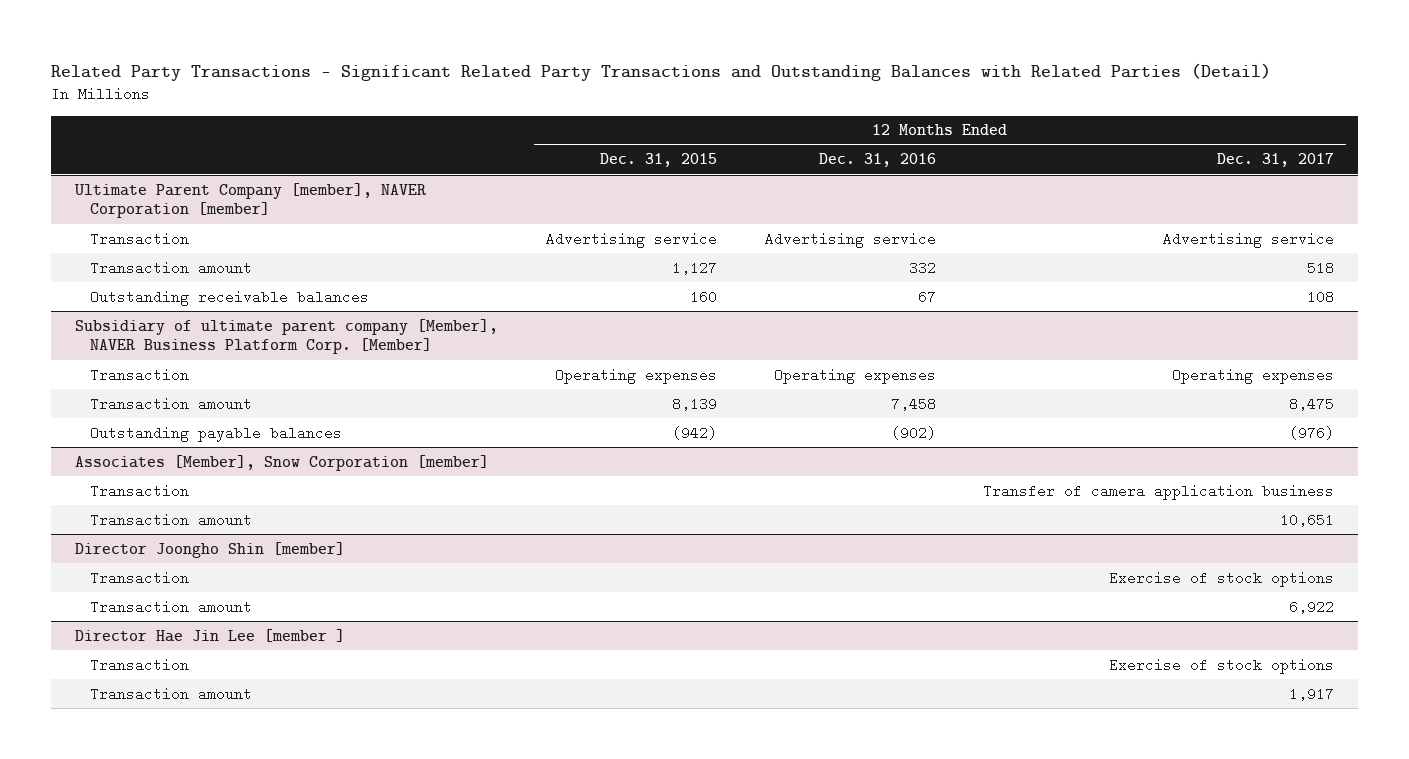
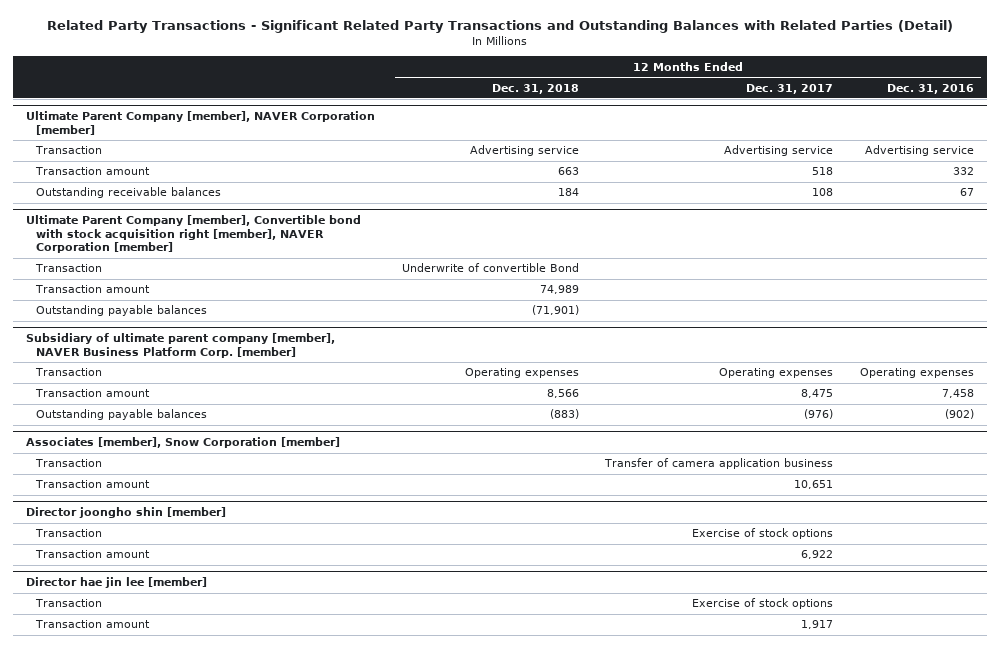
[599,153,717,168] Dec. 31, 2015 -> none
none -> [491,83,579,94] Dec. 31, 2018
none -> [25,215,361,254] Ultimate Parent Company [member], Convertible bond with stock acquisition right [member], NAVER Corporation [member]
none -> [34,264,102,273] Transaction
none -> [34,285,150,294] Transaction amount
none -> [35,305,207,317] Outstanding payable balances
[75,318,499,355] Subsidiary of ultimate parent company [Member], NAVER Business Platform Corp. [Member] -> [25,333,335,358] Subsidiary of ultimate parent company [member], NAVER Business Platform Corp. [member]
[75,454,490,471] Associates [Member], Snow Corporation [member] -> [25,437,340,449] Associates [member], Snow Corporation [member]
[75,541,346,558] Director Joongho Shin [member] -> [25,507,226,519] Director joongho shin [member]
[75,628,346,642] Director Hae Jin Lee [member ] -> [25,577,207,589] Director hae jin lee [member]

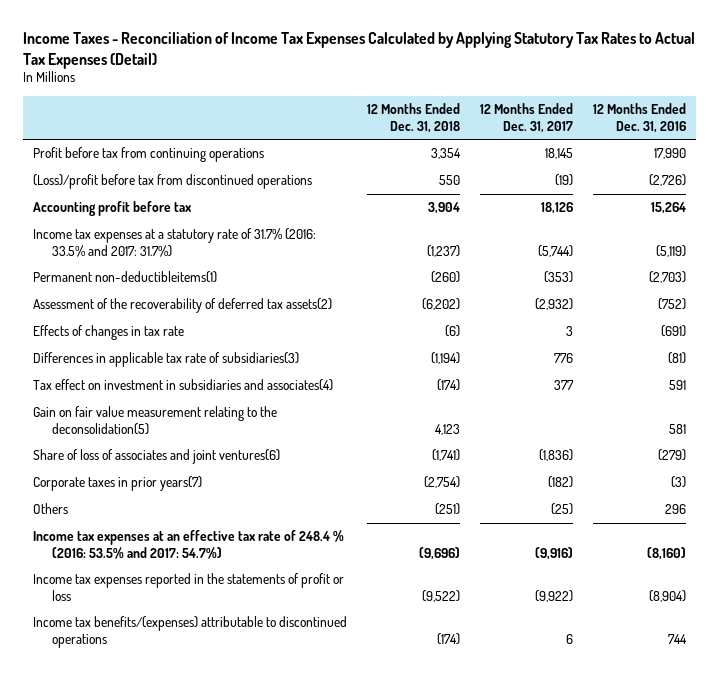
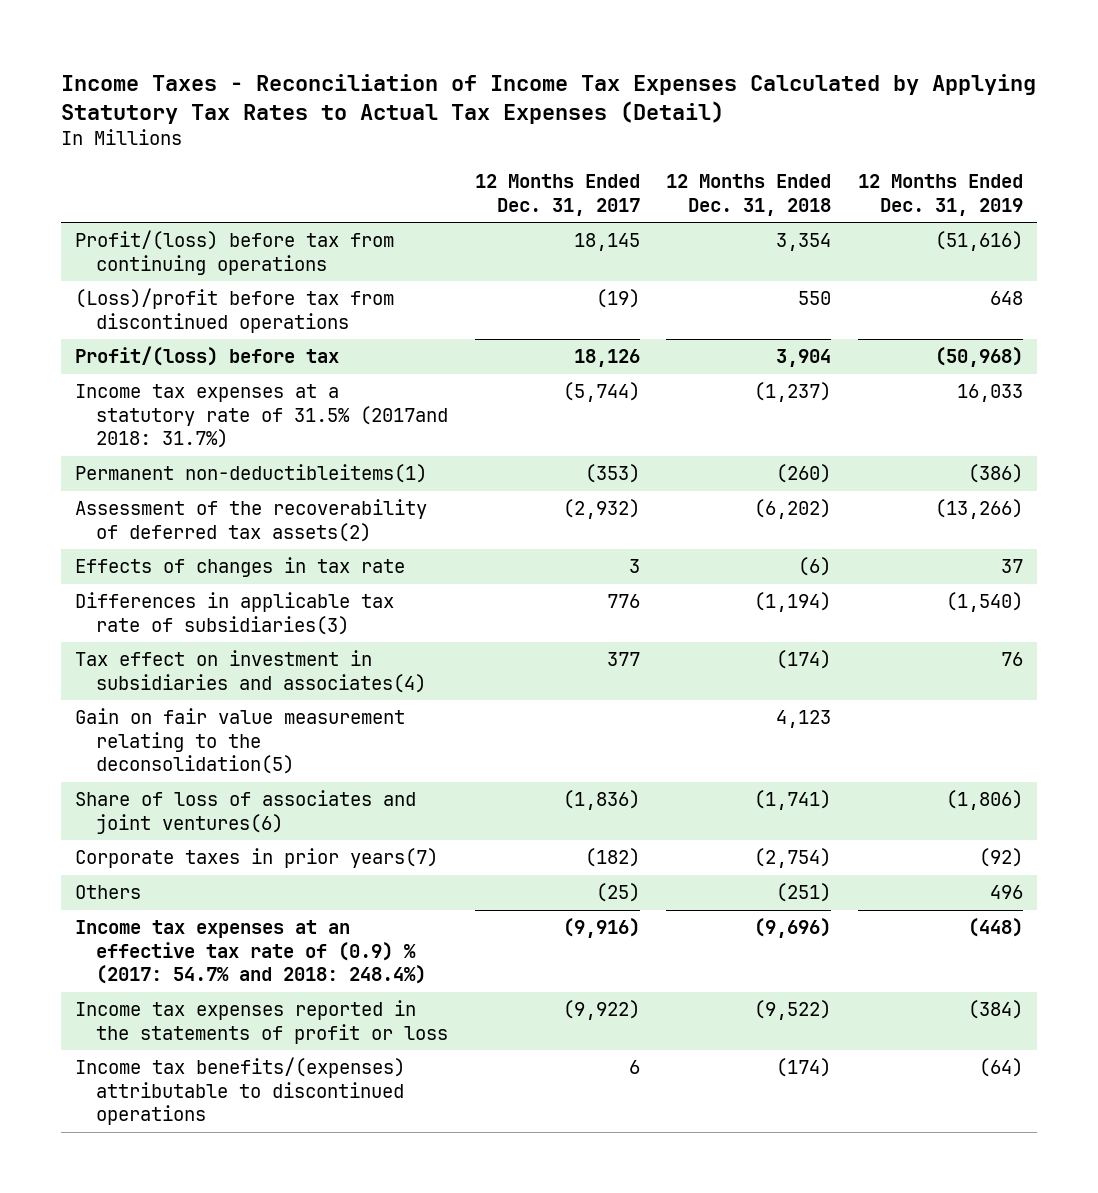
[593,102,687,133] 12 Months Ended Dec. 31, 2016 -> none
none -> [858,174,1024,216] 12 Months Ended Dec. 31, 2019
[33,147,265,163] Profit before tax from continuing operations -> [74,230,394,275] Profit/(loss) before tax from continuing operations
[33,201,193,217] Accounting profit before tax -> [74,346,339,367] Profit/(loss) before tax
[33,228,317,257] Income tax expenses at a statutory rate of 31.7% (2016: 33.5% and 2017: 31.7%) -> [74,384,448,448] Income tax expenses at a statutory rate of 31.5% (2017and 2018: 31.7%)
[33,530,345,559] Income tax expenses at an effective tax rate of 248.4 % (2016: 53.5% and 2017: 54.7%) -> [74,920,426,984] Income tax expenses at an effective tax rate of (0.9) % (2017: 54.7% and 2018: 248.4%)

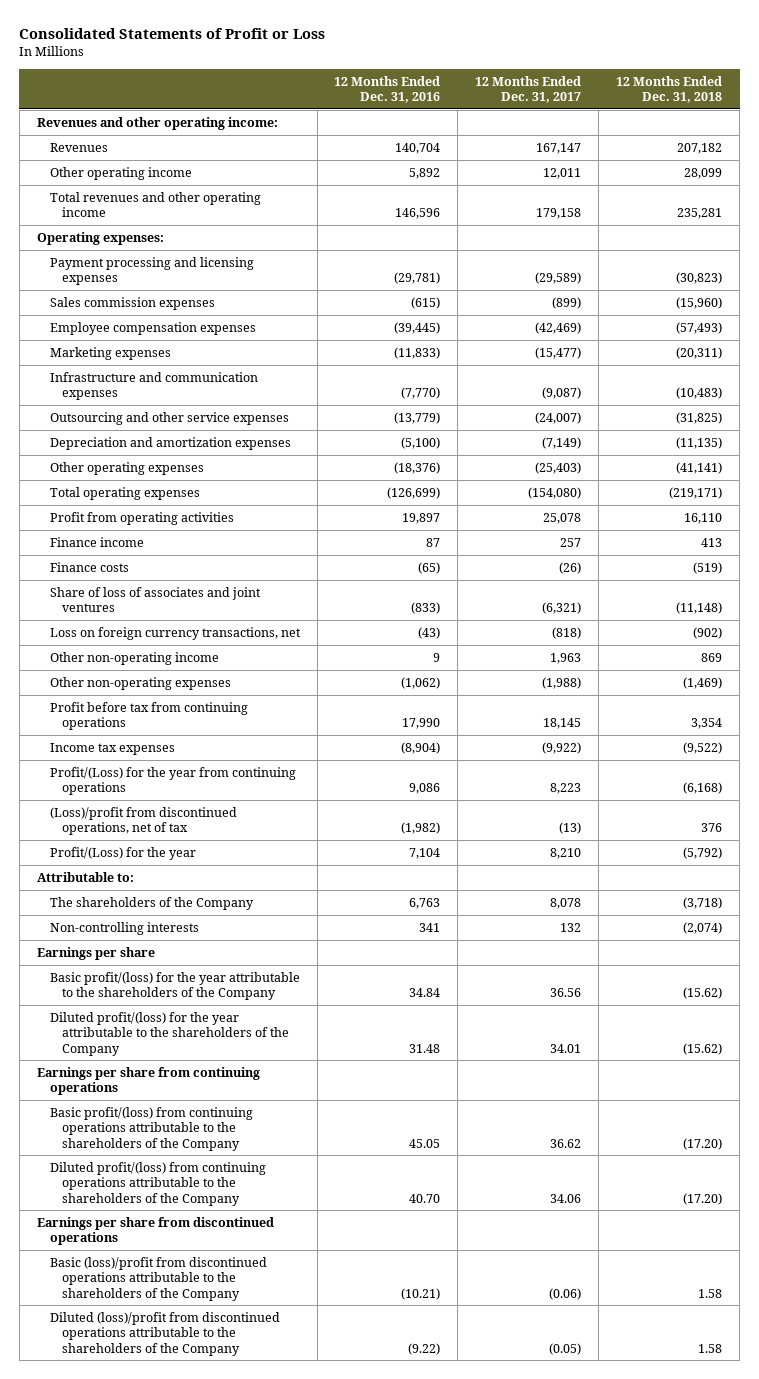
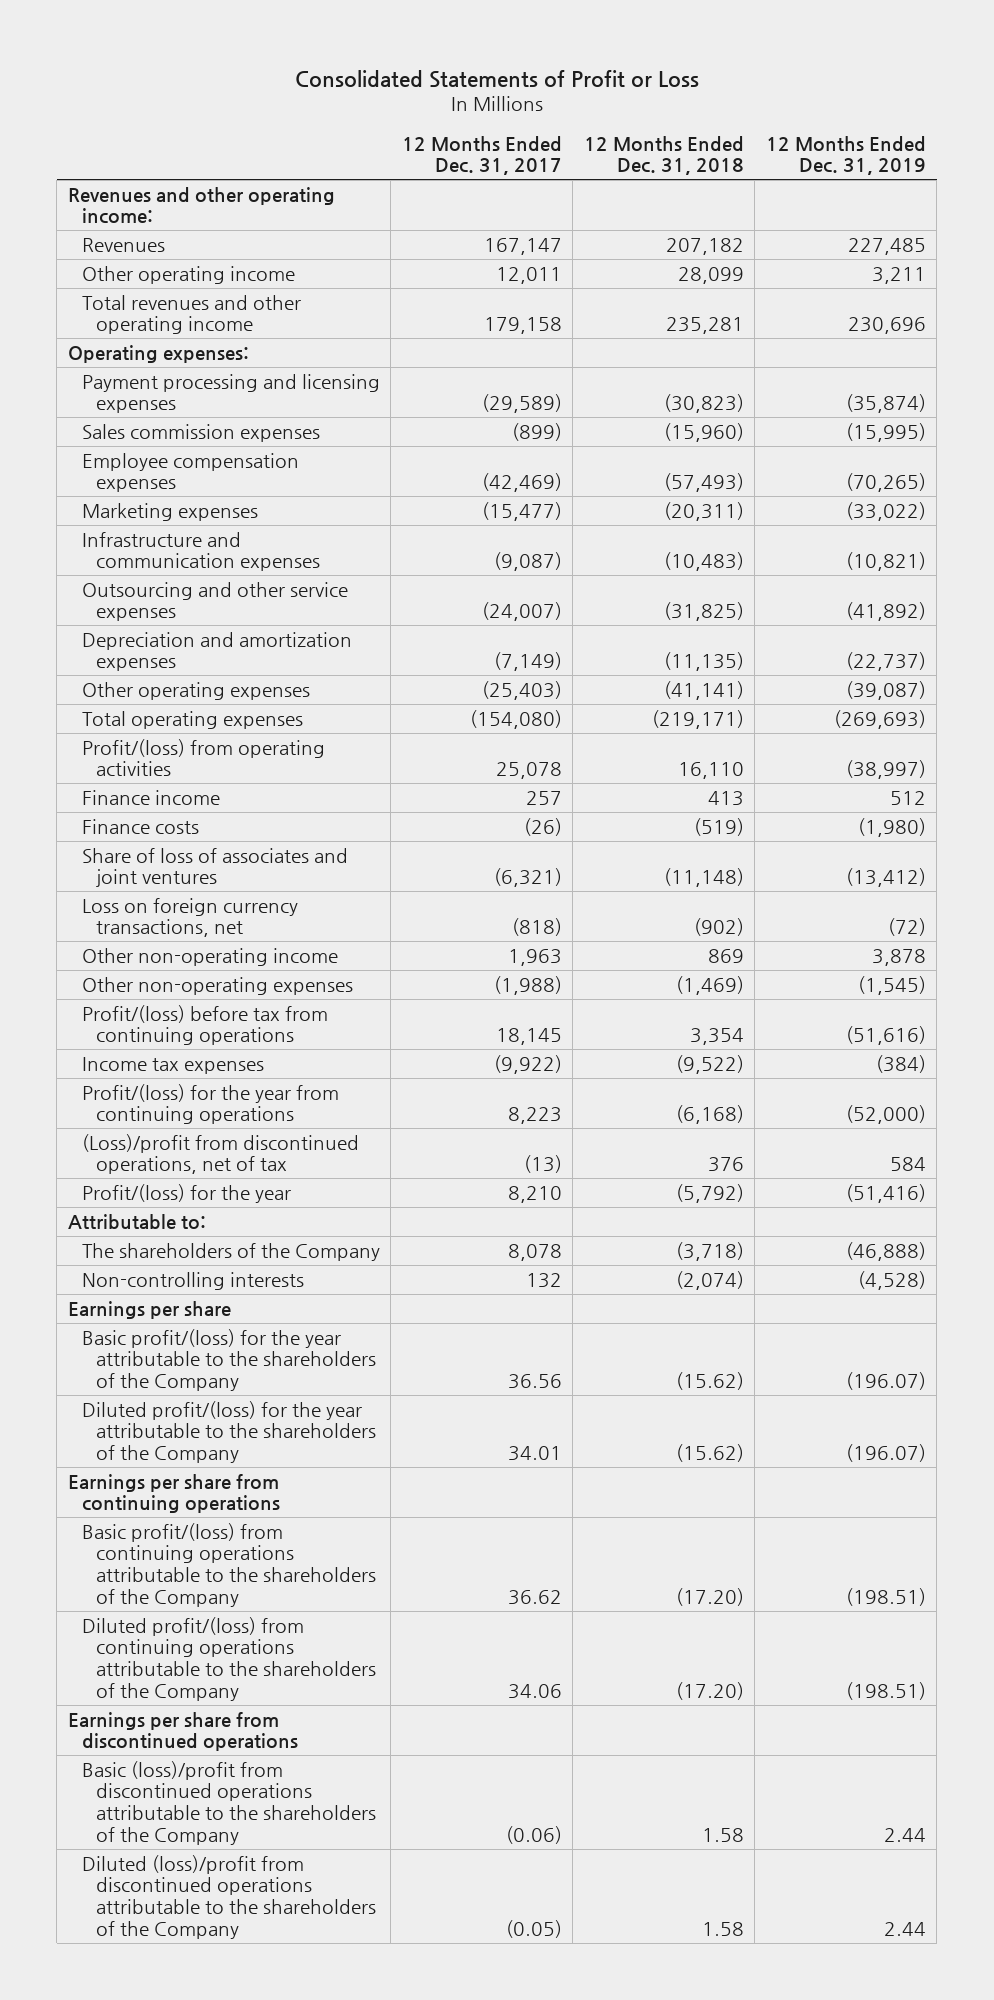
[334,75,441,104] 12 Months Ended Dec. 31, 2016 -> none
none -> [765,135,926,176] 12 Months Ended Dec. 31, 2019
[49,511,234,525] Profit from operating activities -> [81,738,325,777] Profit/(loss) from operating activities
[49,701,248,731] Profit before tax from continuing operations -> [81,1004,328,1046] Profit/(loss) before tax from continuing operations
[49,766,296,796] Profit/(Loss) for the year from continuing operations -> [81,1083,339,1125] Profit/(loss) for the year from continuing operations
[49,846,196,860] Profit/(Loss) for the year -> [81,1183,291,1203] Profit/(loss) for the year

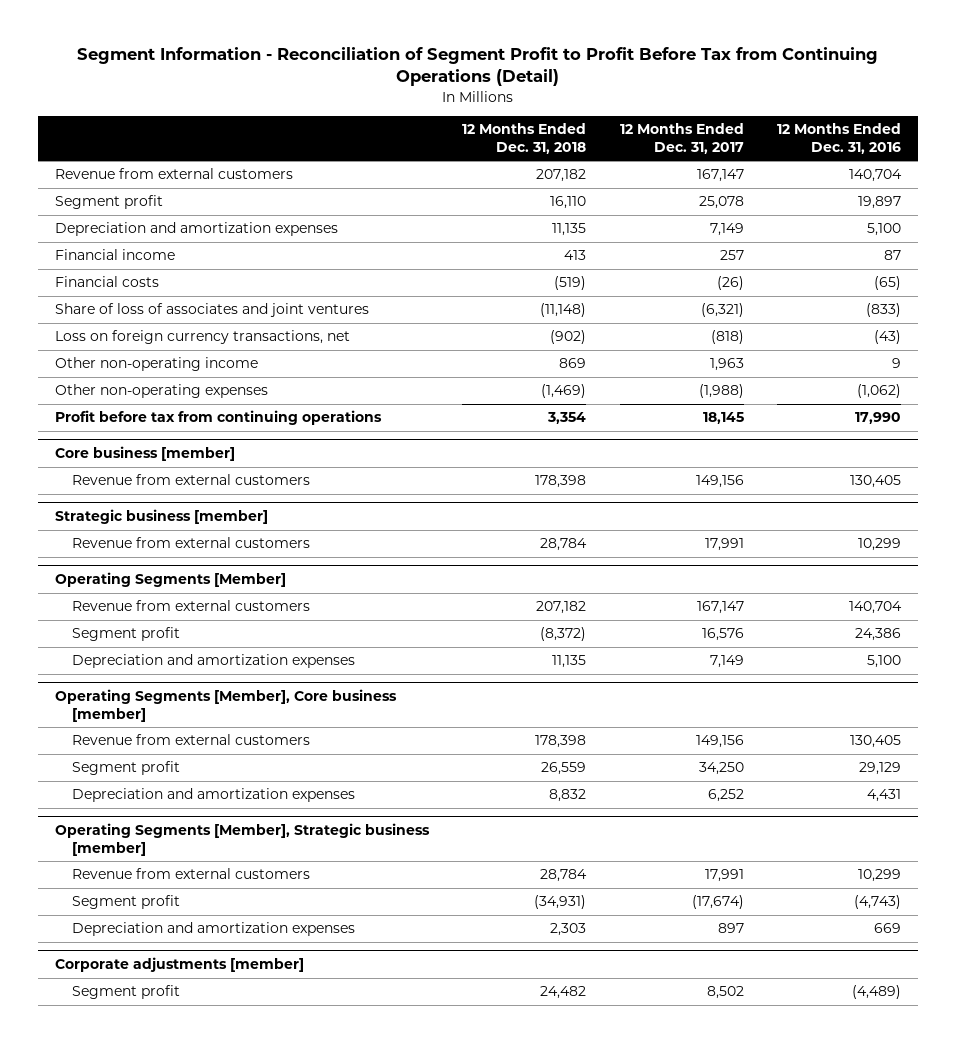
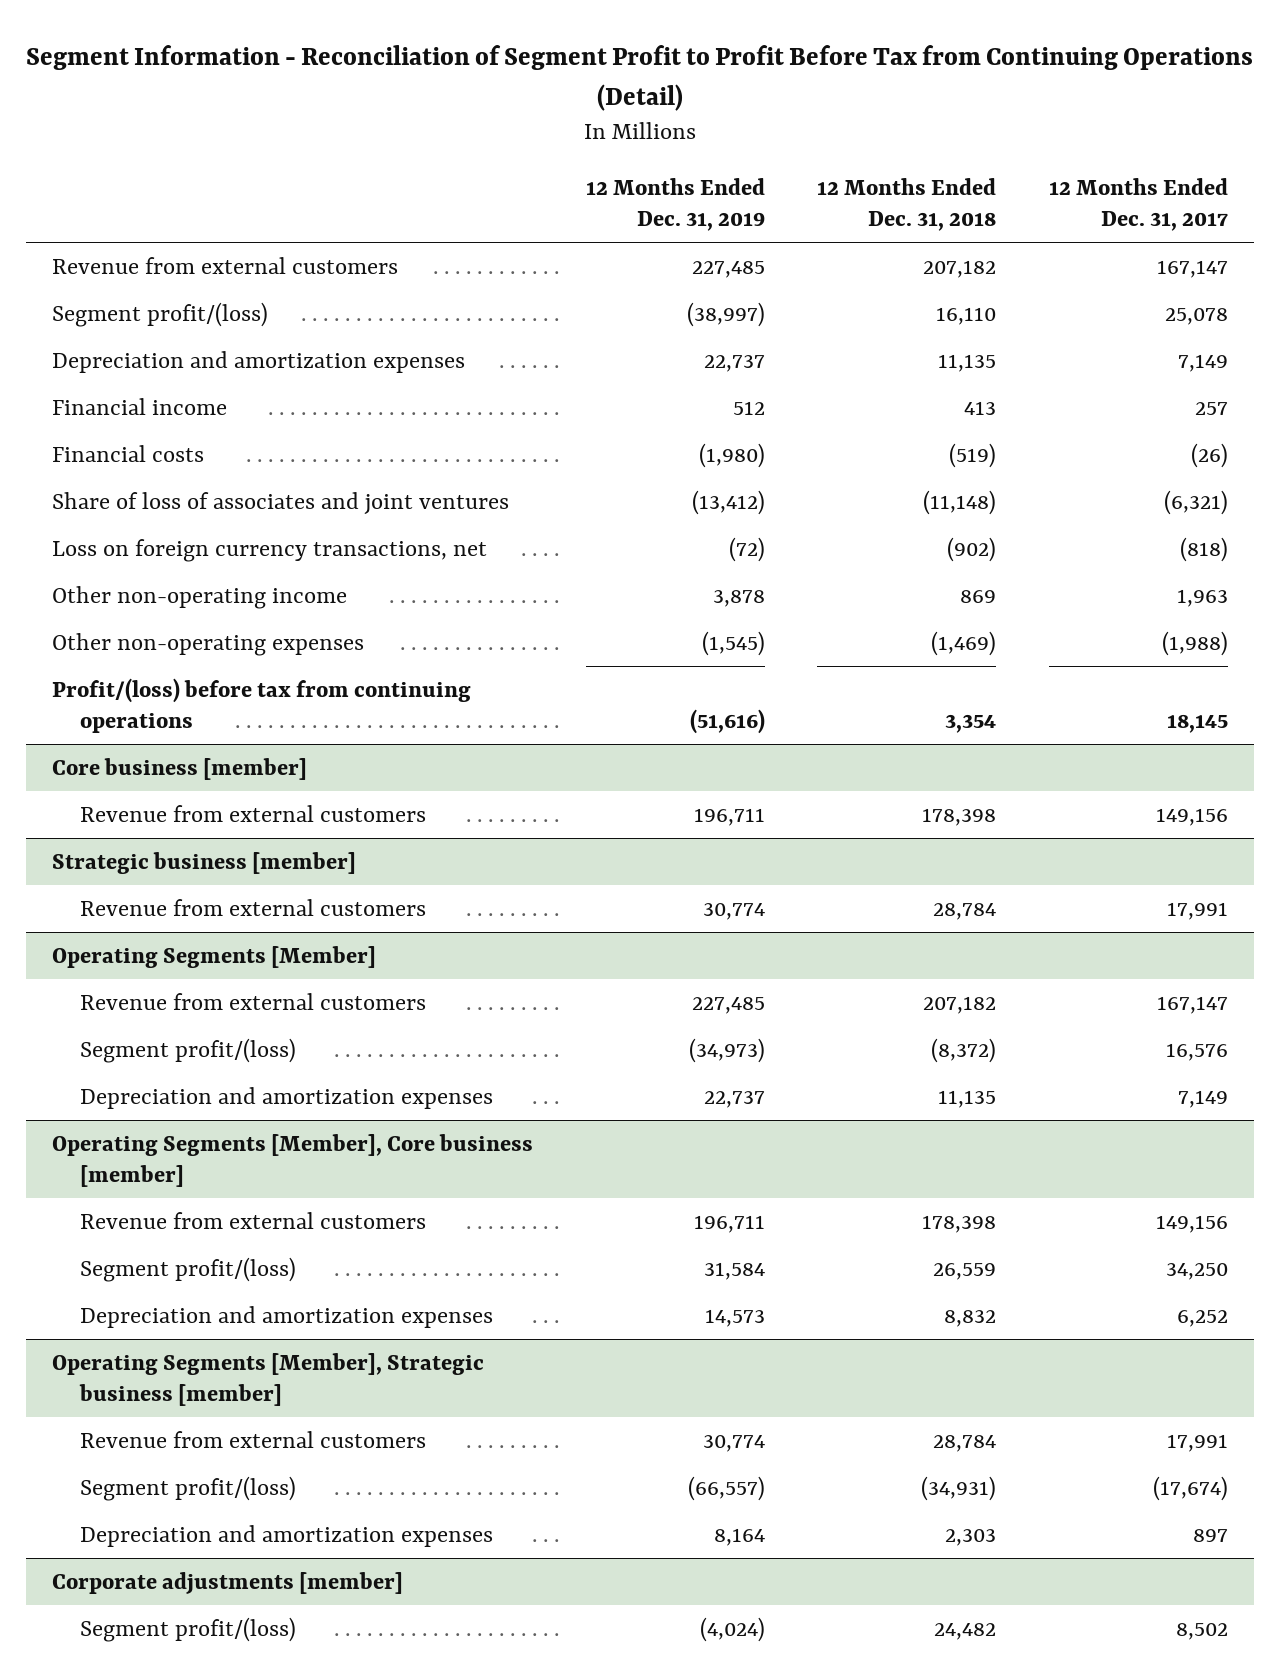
[777,123,902,154] 12 Months Ended Dec. 31, 2016 -> none
none -> [585,177,765,231] 12 Months Ended Dec. 31, 2019
[55,195,164,210] Segment profit -> [52,301,269,327] Segment profit/(loss)
[55,410,383,426] Profit before tax from continuing operations -> [52,677,472,733] Profit/(loss) before tax from continuing operations
[71,627,180,642] Segment profit -> [80,1037,297,1063] Segment profit/(loss)
[71,761,180,776] Segment profit -> [80,1256,297,1282] Segment profit/(loss)
[71,895,180,910] Segment profit -> [80,1475,297,1501] Segment profit/(loss)
[71,985,180,1000] Segment profit -> [80,1616,297,1642] Segment profit/(loss)

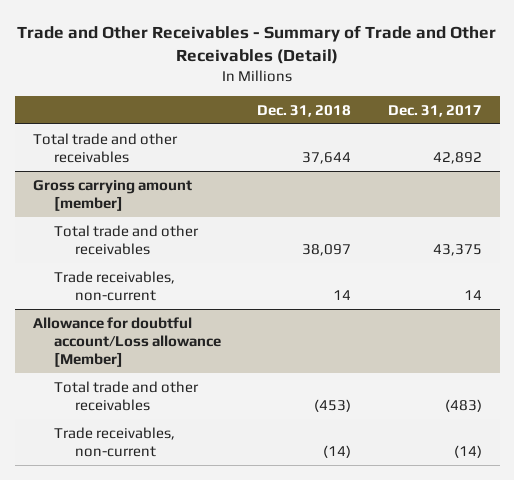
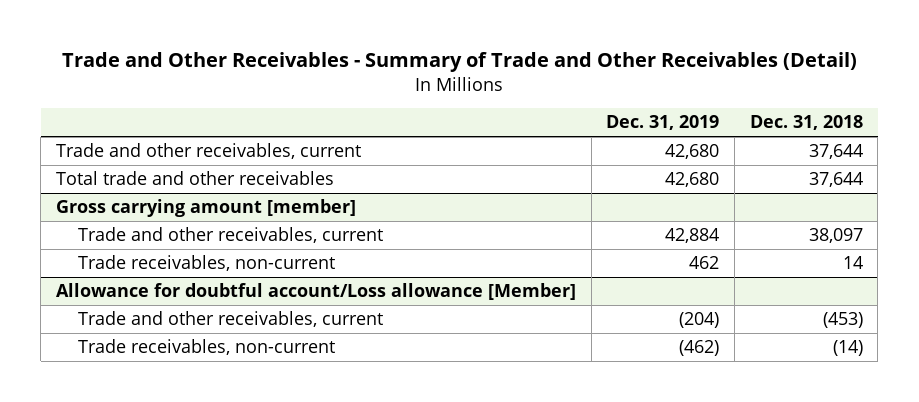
[387,104,482,117] Dec. 31, 2017 -> none
none -> [606,115,720,131] Dec. 31, 2019
none -> [55,143,361,160] Trade and other receivables, current
[53,224,199,255] Total trade and other receivables -> [77,227,383,244] Trade and other receivables, current
[53,380,199,411] Total trade and other receivables -> [77,311,383,328] Trade and other receivables, current

